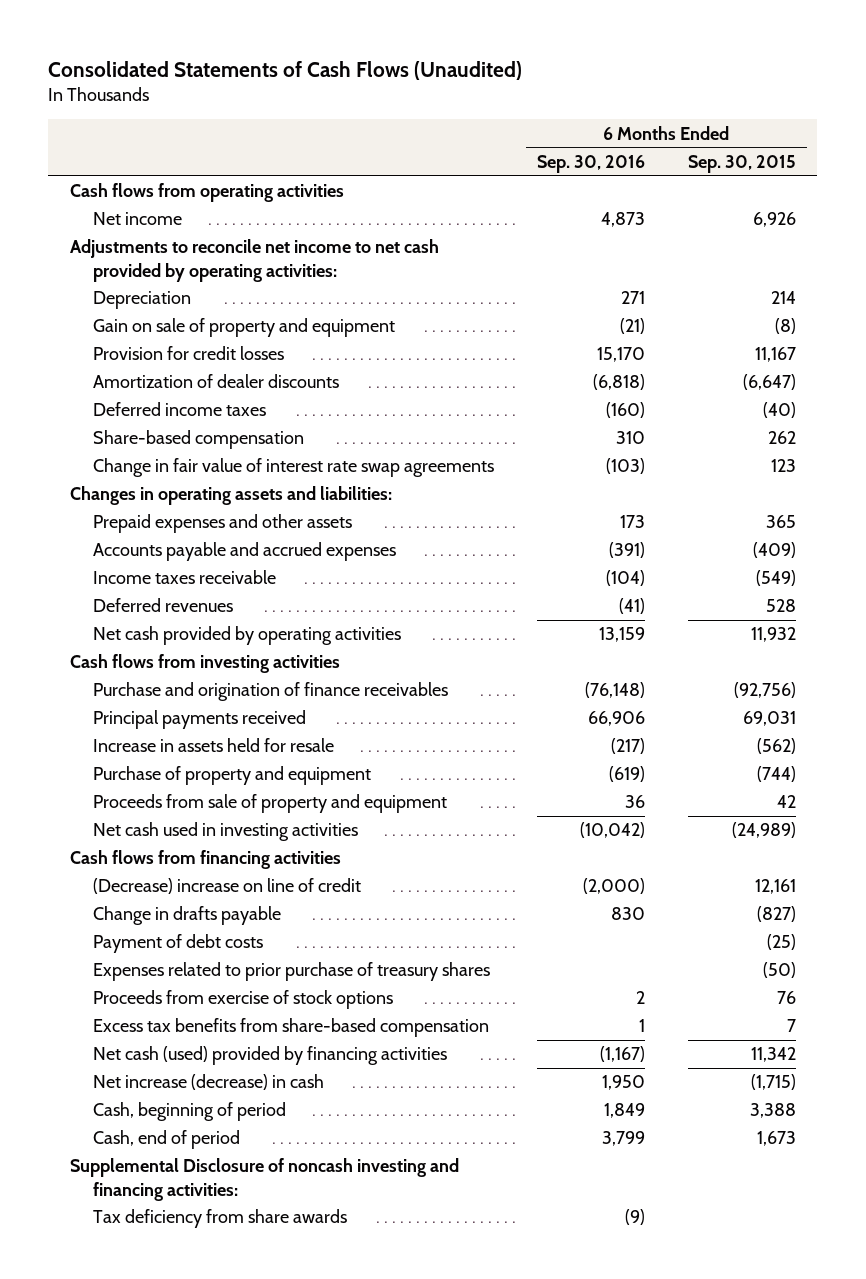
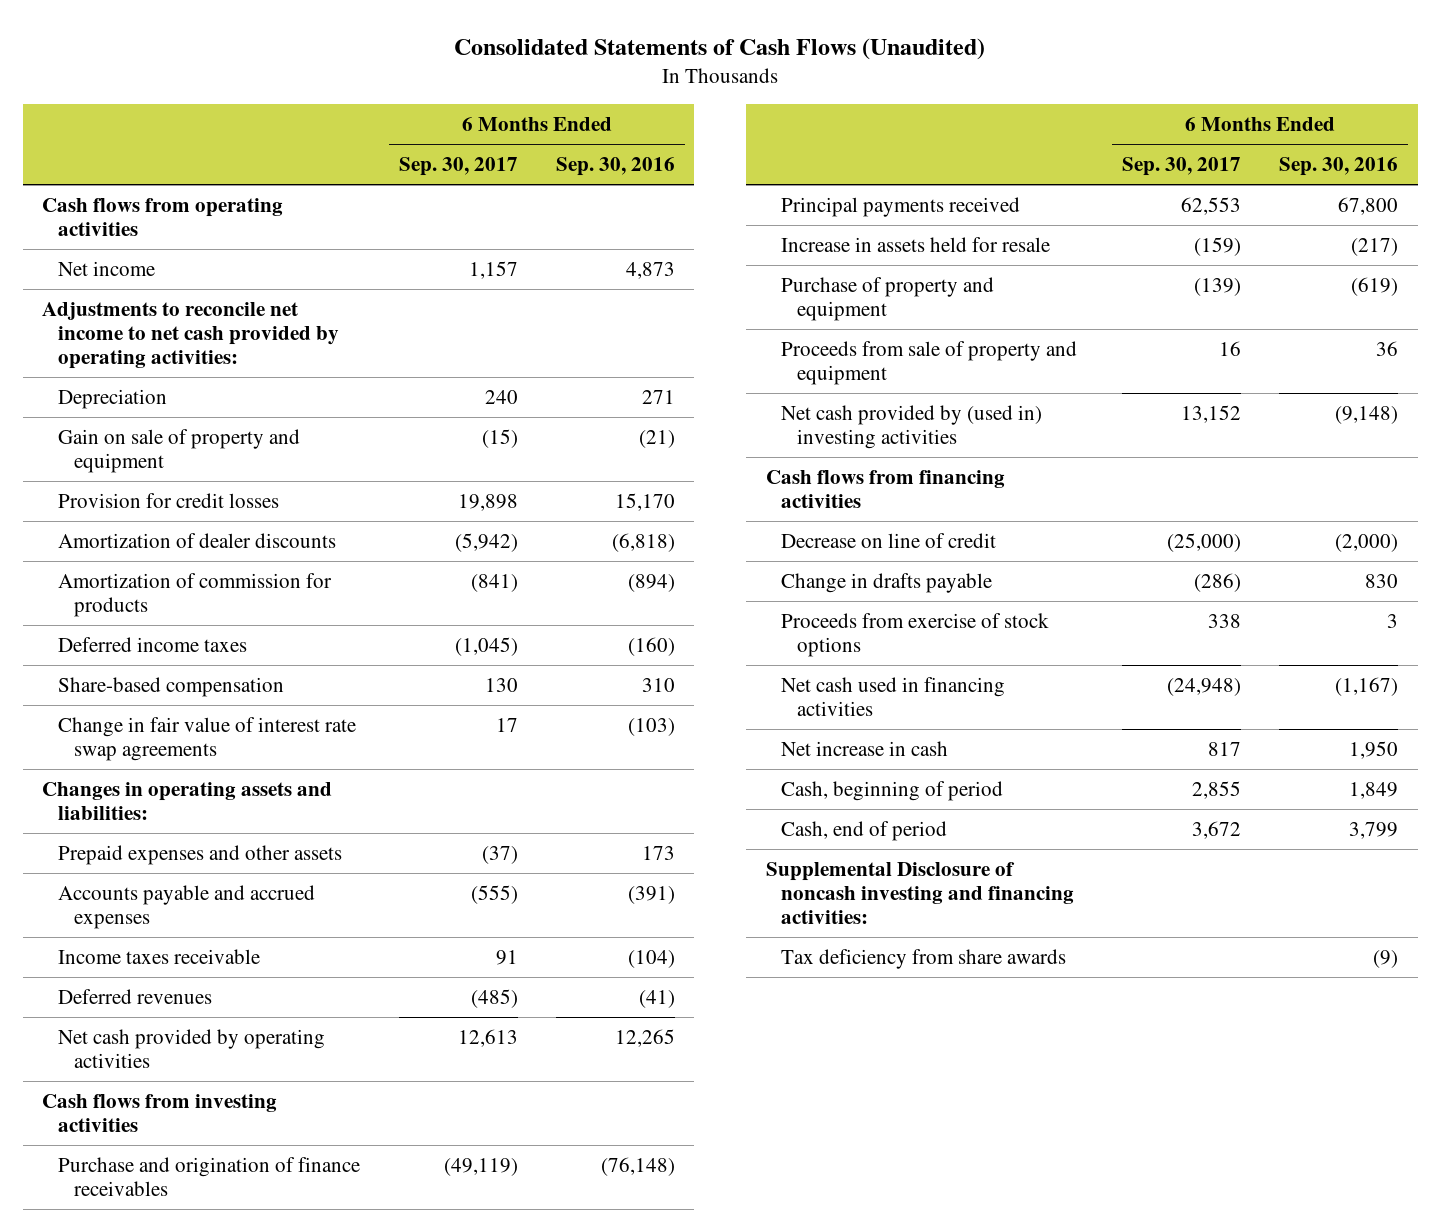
[687,155,796,174] Sep. 30, 2015 -> none
none -> [398,157,518,177] Sep. 30, 2017
none -> [58,572,333,617] Amortization of commission for products
[598,627,645,643] 13,159 -> [615,1028,676,1047] 12,265
[587,711,645,727] 66,906 -> [1338,196,1399,215] 67,800
[93,822,359,842] Net cash used in investing activities -> [781,404,1043,449] Net cash provided by (used in) investing activities
[579,822,645,839] (10,042) -> [1335,405,1399,424] (9,148)
[93,878,362,895] (Decrease) increase on line of credit -> [781,532,997,548] Decrease on line of credit
[93,934,264,954] Payment of debt costs -> none
[93,962,491,982] Expenses related to prior purchase of treasury shares -> none
[93,1018,490,1038] Excess tax benefits from share-based compensation -> none
[635,991,645,1005] 2 -> [1387,613,1399,628] 3
[93,1046,448,1066] Net cash (used) provided by financing activities -> [781,676,1006,716] Net cash used in financing activities
[93,1074,325,1091] Net increase (decrease) in cash -> [781,740,949,756] Net increase in cash

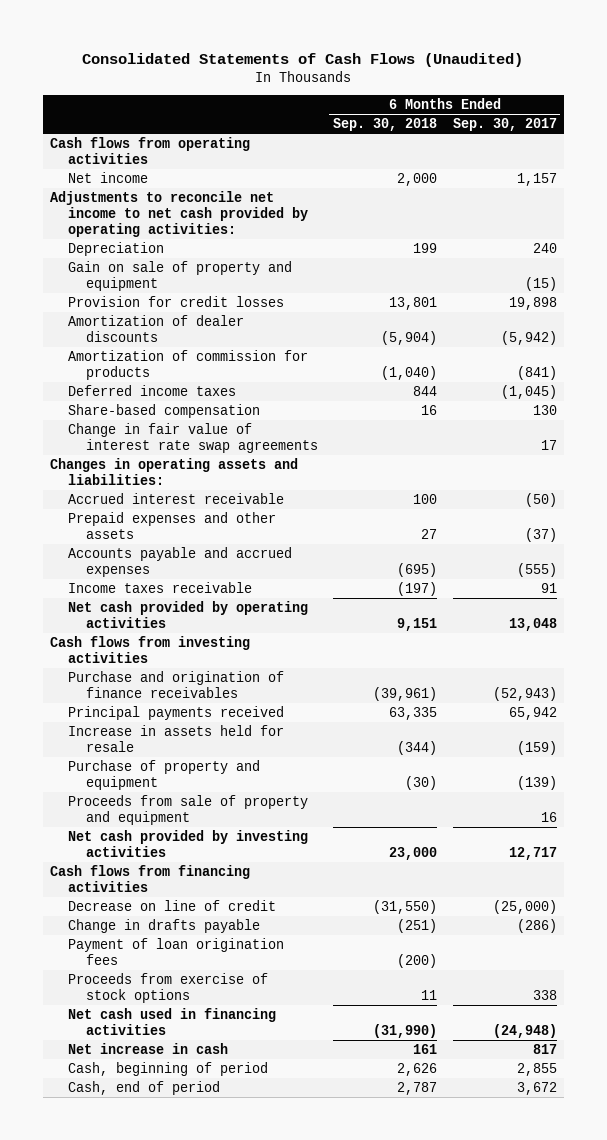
[556,157,676,177] Sep. 30, 2016 -> none
none -> [333,118,438,132] Sep. 30, 2018
none -> [68,493,285,505] Accrued interest receivable
[58,988,213,1004] Deferred revenues -> none
[457,1028,518,1047] 12,613 -> [508,617,557,631] 13,048
[443,1157,518,1176] (49,119) -> [492,686,557,701] (52,943)
[1180,196,1241,215] 62,553 -> [508,707,557,721] 65,942
[781,404,1043,449] Net cash provided by (used in) investing activities -> [68,830,309,857] Net cash provided by investing activities
[1180,404,1241,423] 13,152 -> [508,846,557,860] 12,717
none -> [68,938,285,965] Payment of loan origination fees
[765,861,1075,924] Supplemental Disclosure of noncash investing and financing activities: -> none
[781,948,1067,969] Tax deficiency from share awards -> none

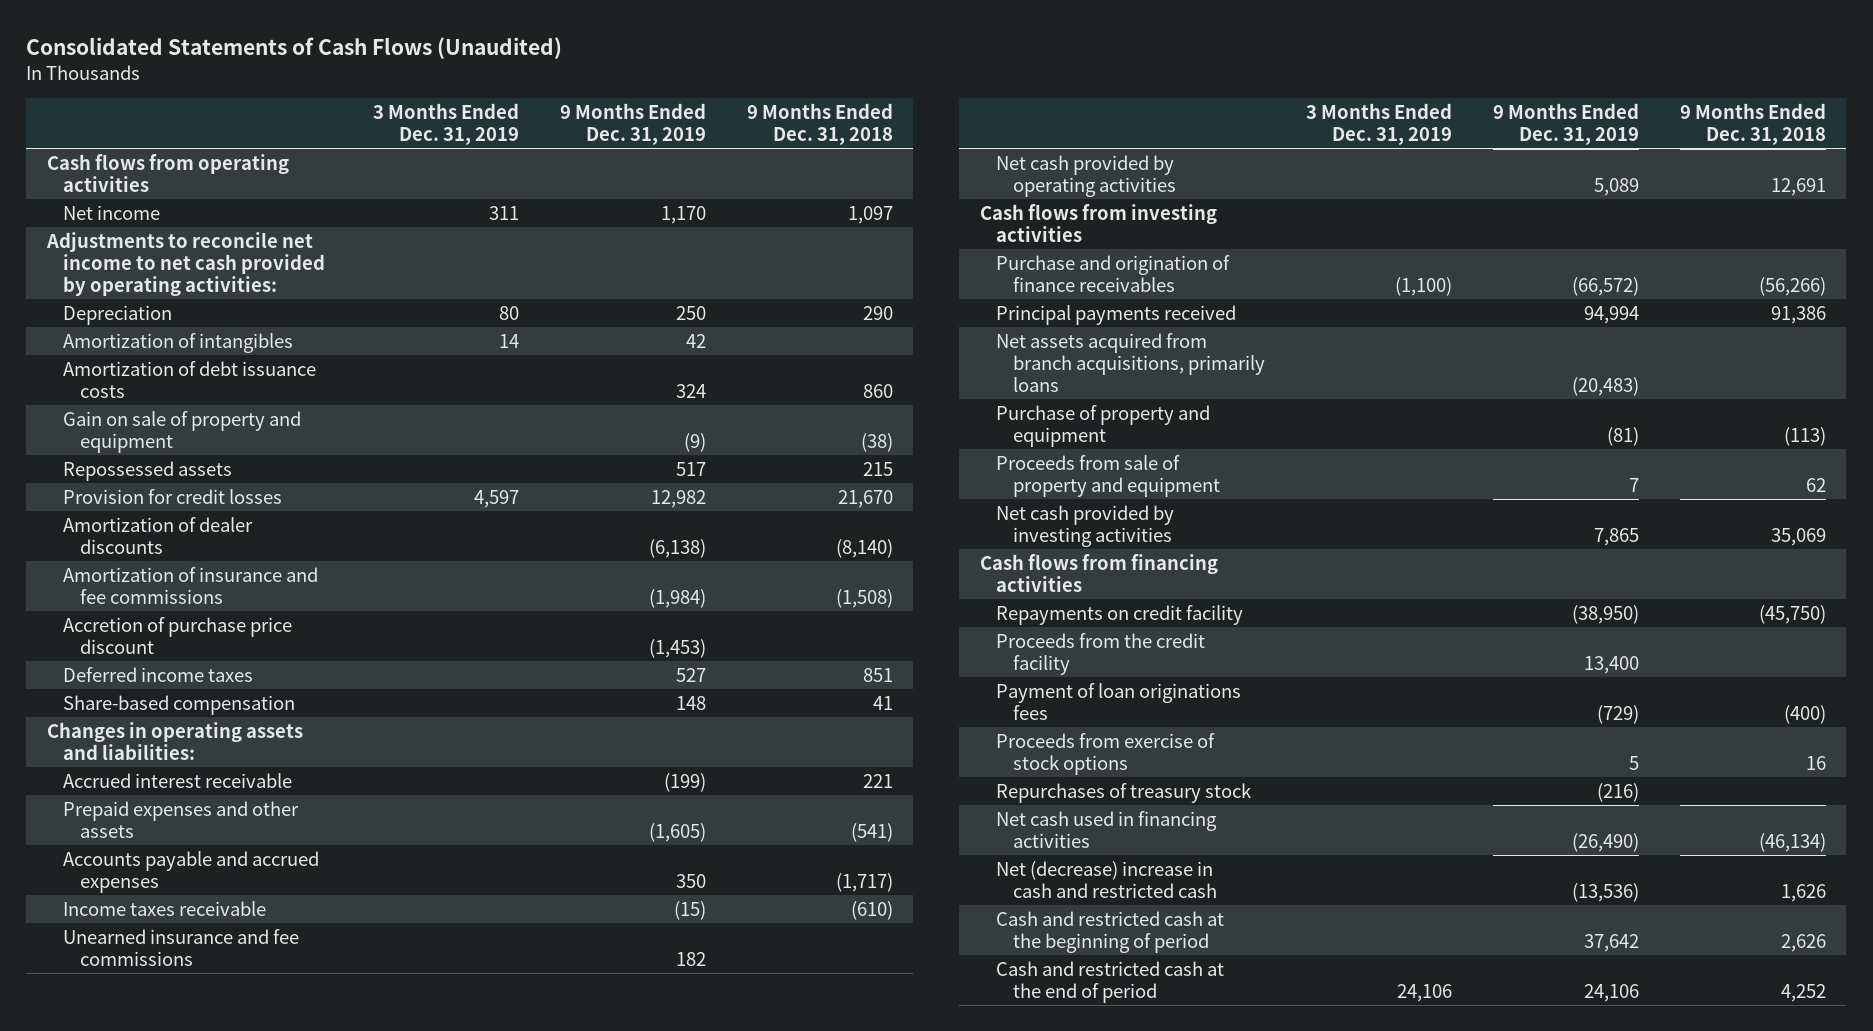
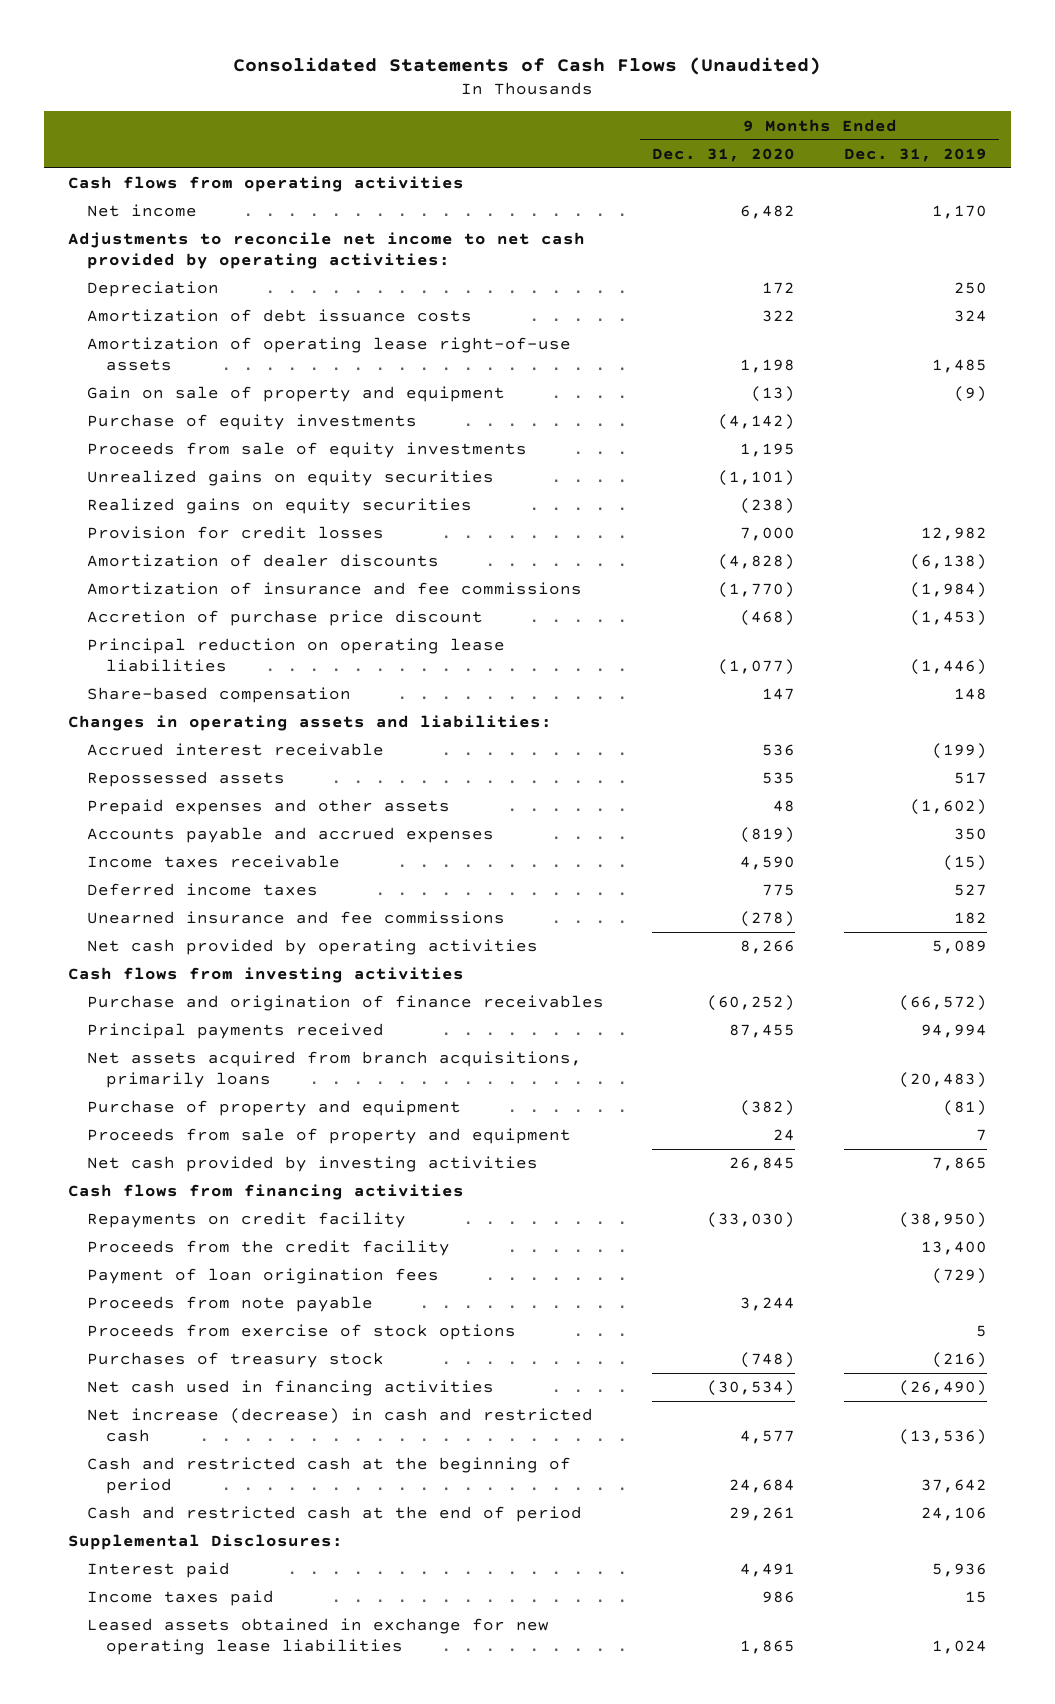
[372,103,519,145] 3 Months Ended Dec. 31, 2019 -> none
[746,103,893,145] 9 Months Ended Dec. 31, 2018 -> none
none -> [652,147,796,162] Dec. 31, 2020
[63,332,294,353] Amortization of intangibles -> none
none -> [86,337,571,372] Amortization of operating lease right-of-use assets
none -> [86,414,417,431] Purchase of equity investments
none -> [86,442,527,459] Proceeds from sale of equity investments
none -> [86,470,494,487] Unrealized gains on equity securities
none -> [86,498,472,515] Realized gains on equity securities
none -> [86,638,505,673] Principal reduction on operating lease liabilities
[63,460,233,481] Repossessed assets -> [86,771,285,788] Repossessed assets
[648,822,706,842] (1,605) -> [909,799,987,816] (1,602)
[63,666,254,682] Deferred income taxes -> [86,883,318,897] Deferred income taxes
[996,682,1242,720] Payment of loan originations fees -> [86,1268,439,1285] Payment of loan origination fees
none -> [86,1296,373,1313] Proceeds from note payable
[996,782,1253,803] Repurchases of treasury stock -> [86,1352,384,1369] Purchases of treasury stock
[996,860,1217,898] Net (decrease) increase in cash and restricted cash -> [86,1408,593,1443] Net increase (decrease) in cash and restricted cash
none -> [67,1534,343,1551] Supplemental Disclosures:
none -> [86,1562,230,1579] Interest paid
none -> [86,1590,274,1607] Income taxes paid
none -> [86,1618,549,1656] Leased assets obtained in exchange for new operating lease liabilities

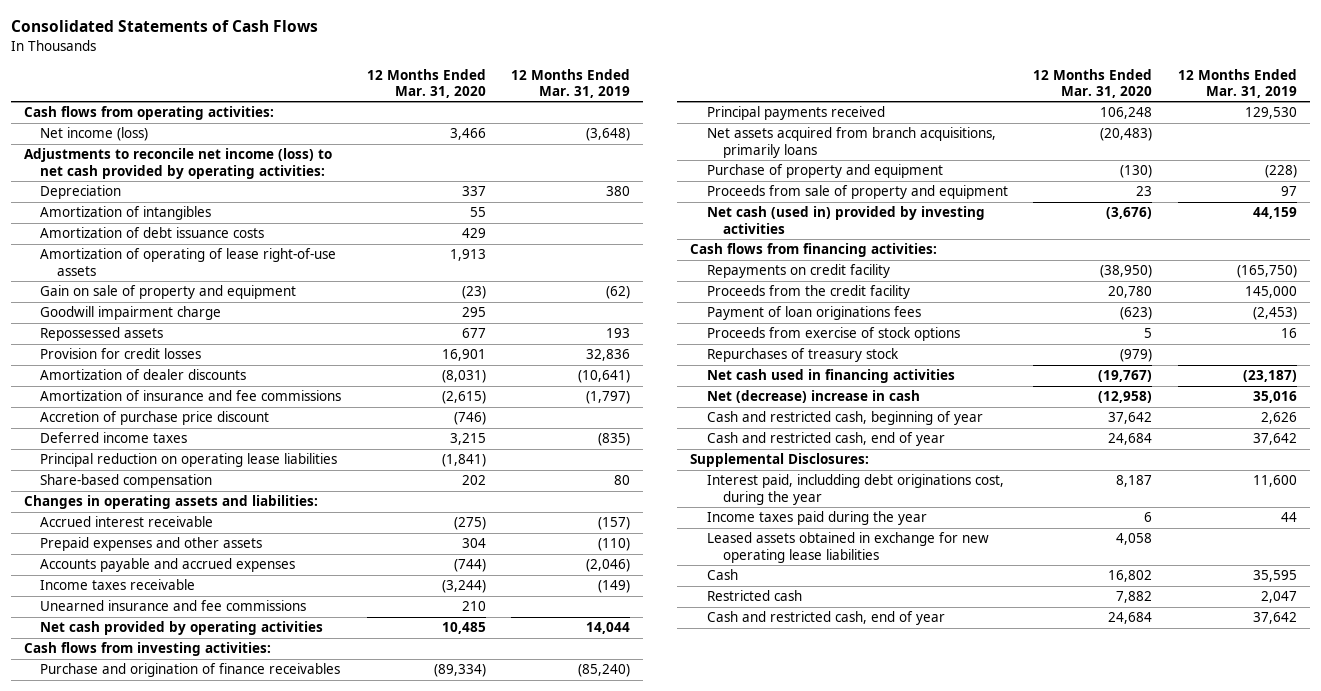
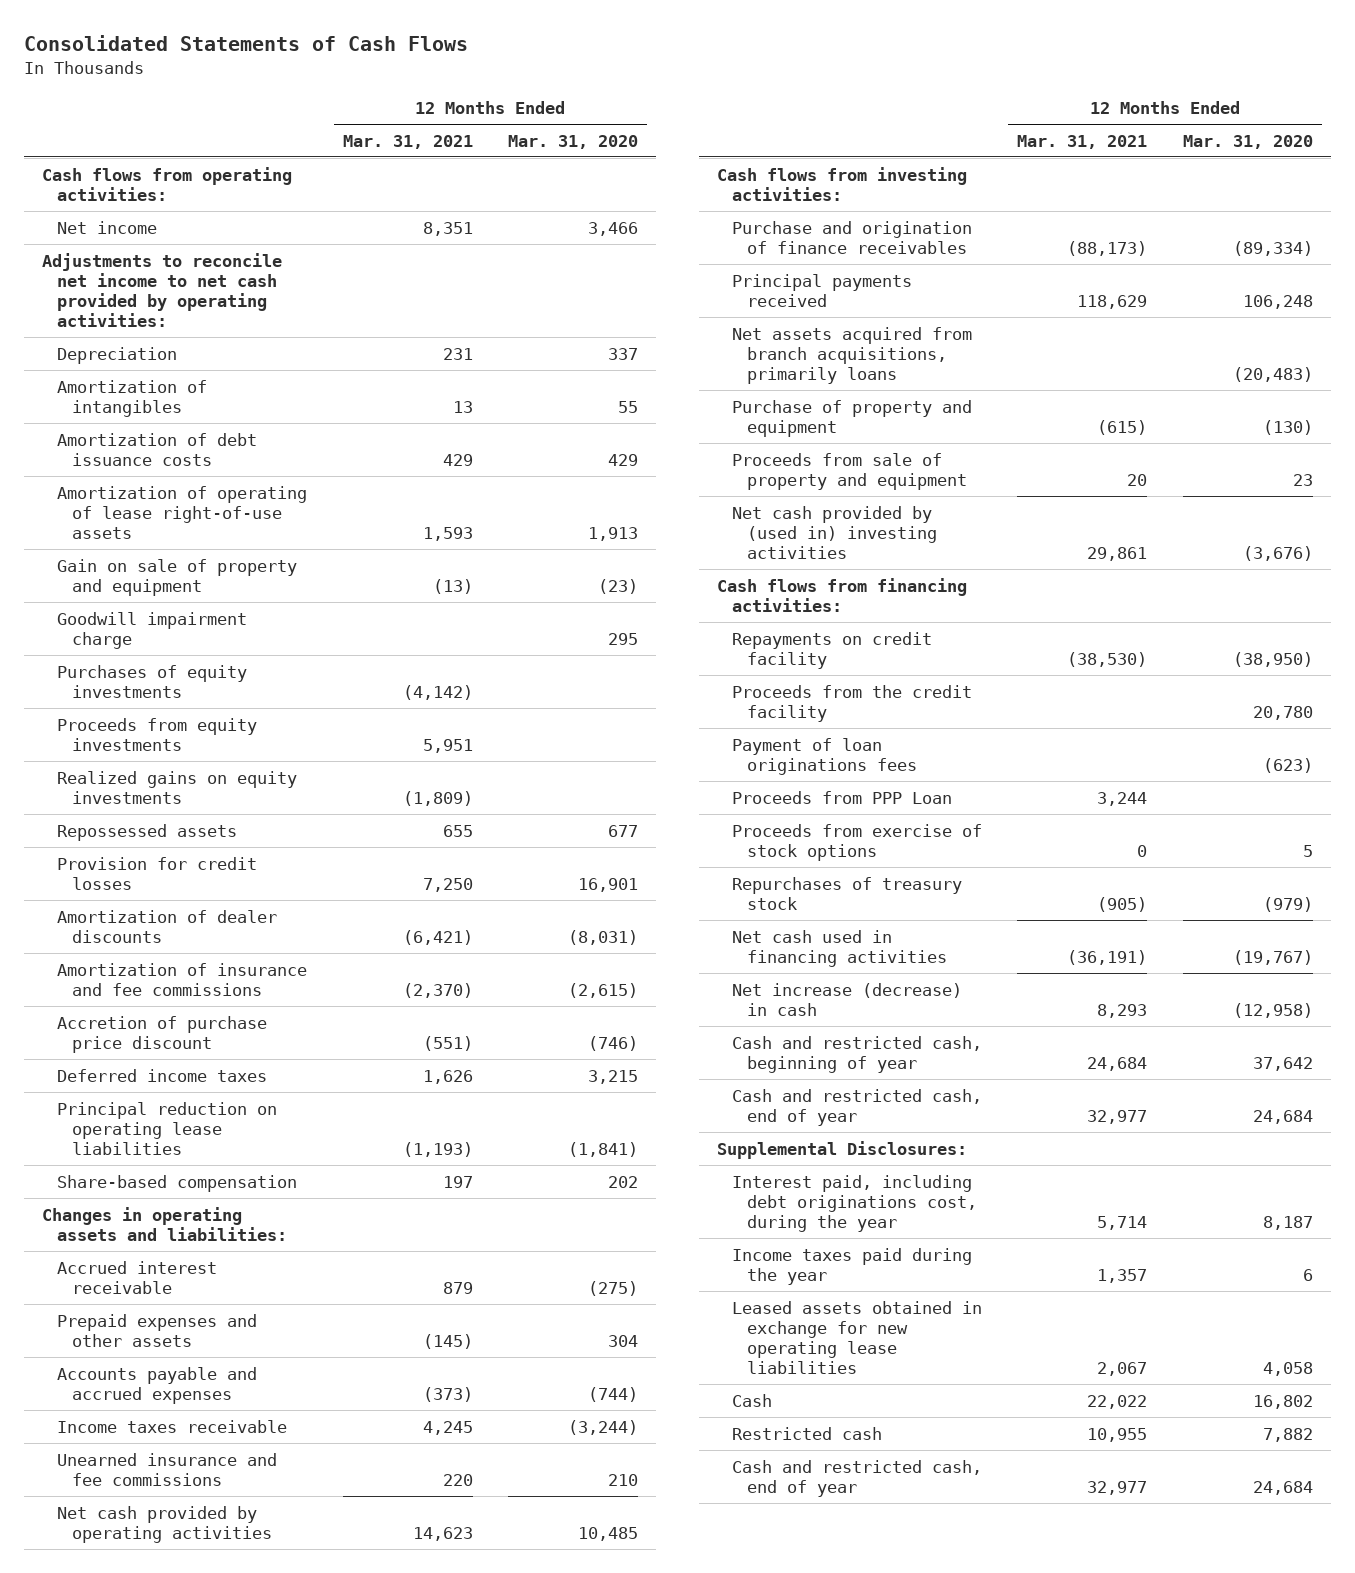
[511,68,631,99] 12 Months Ended Mar. 31, 2019 -> none
none -> [342,134,473,149] Mar. 31, 2021
[40,127,149,142] Net income (loss) -> [56,220,157,234] Net income
[23,148,332,179] Adjustments to reconcile net income (loss) to net cash provided by operating activities: -> [41,252,282,328] Adjustments to reconcile net income to net cash provided by operating activities:
none -> [56,664,247,698] Purchases of equity investments
none -> [56,717,257,751] Proceeds from equity investments
none -> [56,770,297,804] Realized gains on equity investments
[706,206,985,234] Net cash (used in) provided by investing activities -> [731,505,937,560] Net cash provided by (used in) investing activities
none -> [731,790,952,804] Proceeds from PPP Loan
[706,390,920,404] Net (decrease) increase in cash -> [731,982,962,1016] Net increase (decrease) in cash
[706,474,1004,505] Interest paid, includding debt originations cost, during the year -> [731,1174,977,1233] Interest paid, including debt originations cost, during the year

